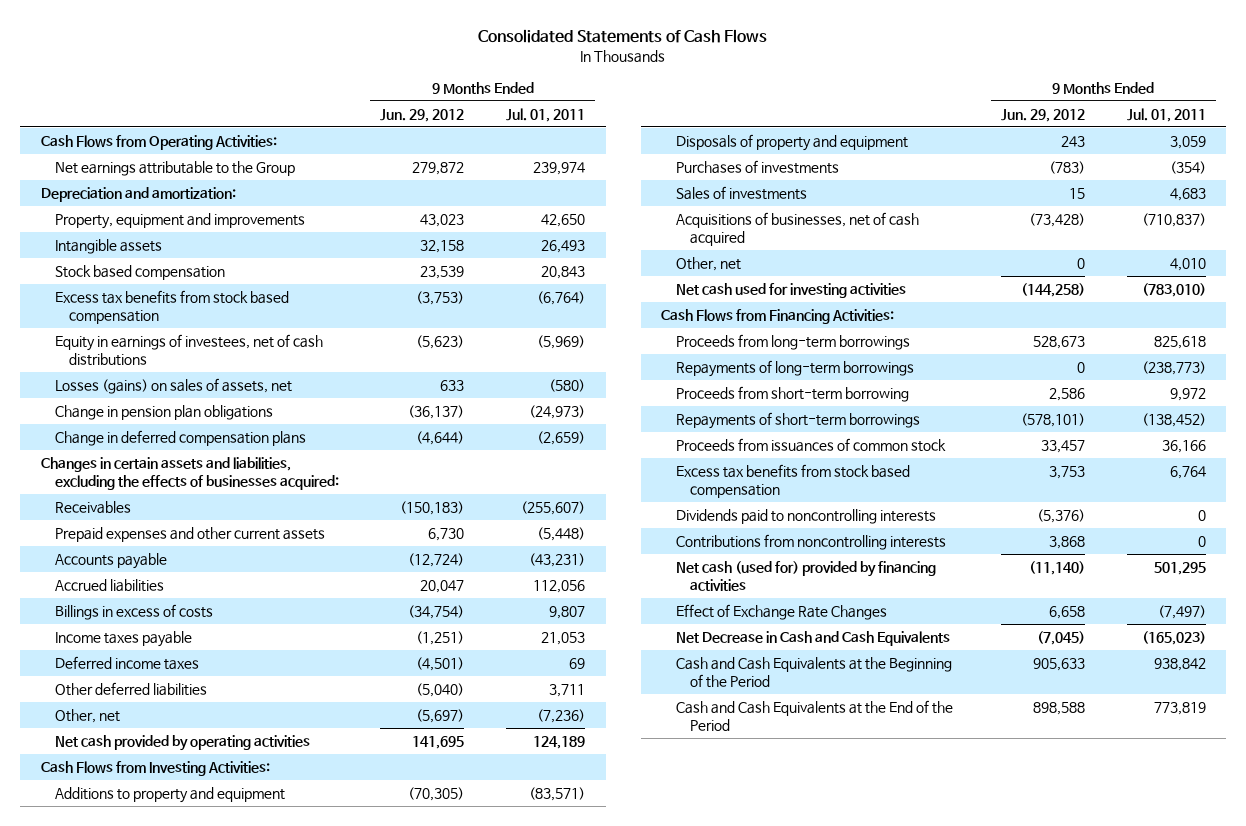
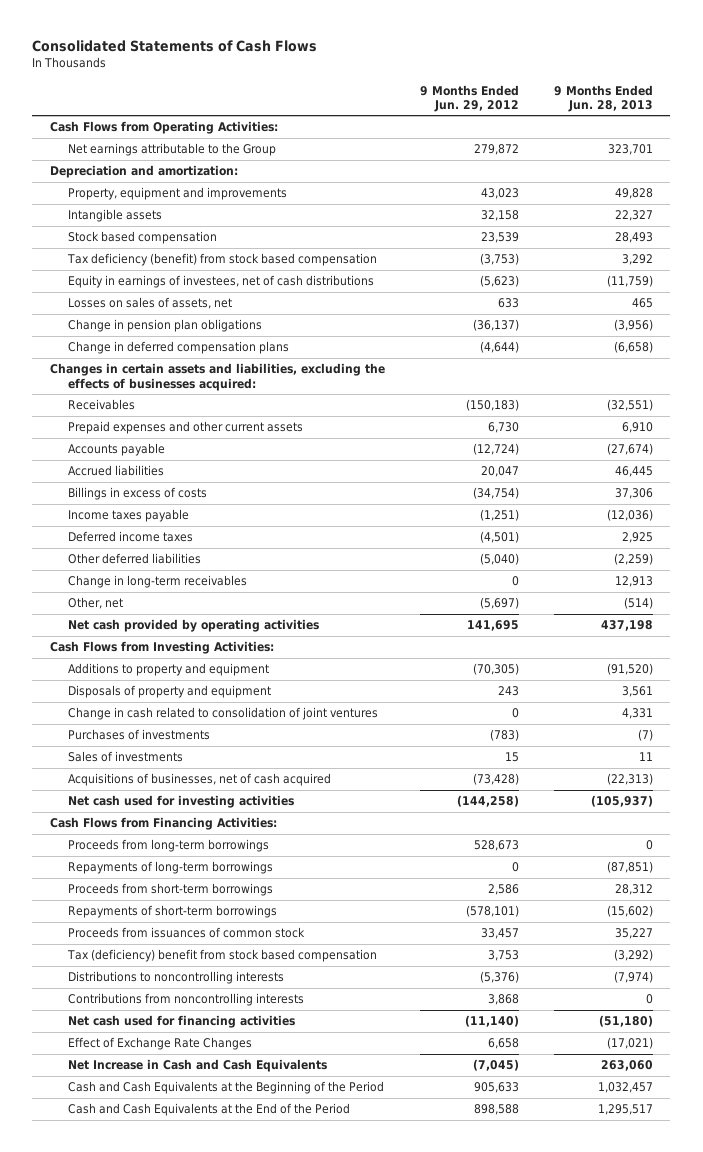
[505,107,585,122] Jul. 01, 2011 -> none
none -> [553,84,653,113] 9 Months Ended Jun. 28, 2013
[54,290,289,324] Excess tax benefits from stock based compensation -> [66,253,377,267] Tax deficiency (benefit) from stock based compensation
[54,378,292,395] Losses (gains) on sales of assets, net -> [67,297,232,310] Losses on sales of assets, net
none -> [67,575,247,589] Change in long-term receivables
none -> [67,707,378,721] Change in cash related to consolidation of joint ventures
[675,257,741,272] Other, net -> none
[675,386,909,403] Proceeds from short-term borrowing -> [67,883,273,897] Proceeds from short-term borrowings
[675,464,910,498] Excess tax benefits from stock based compensation -> [66,949,377,963] Tax (deficiency) benefit from stock based compensation
[675,509,936,525] Dividends paid to noncontrolling interests -> [67,971,284,985] Distributions to noncontrolling interests
[675,561,936,591] Net cash (used for) provided by financing activities -> [67,1015,295,1029] Net cash used for financing activities
[675,631,950,647] Net Decrease in Cash and Cash Equivalents -> [67,1059,327,1073] Net Increase in Cash and Cash Equivalents

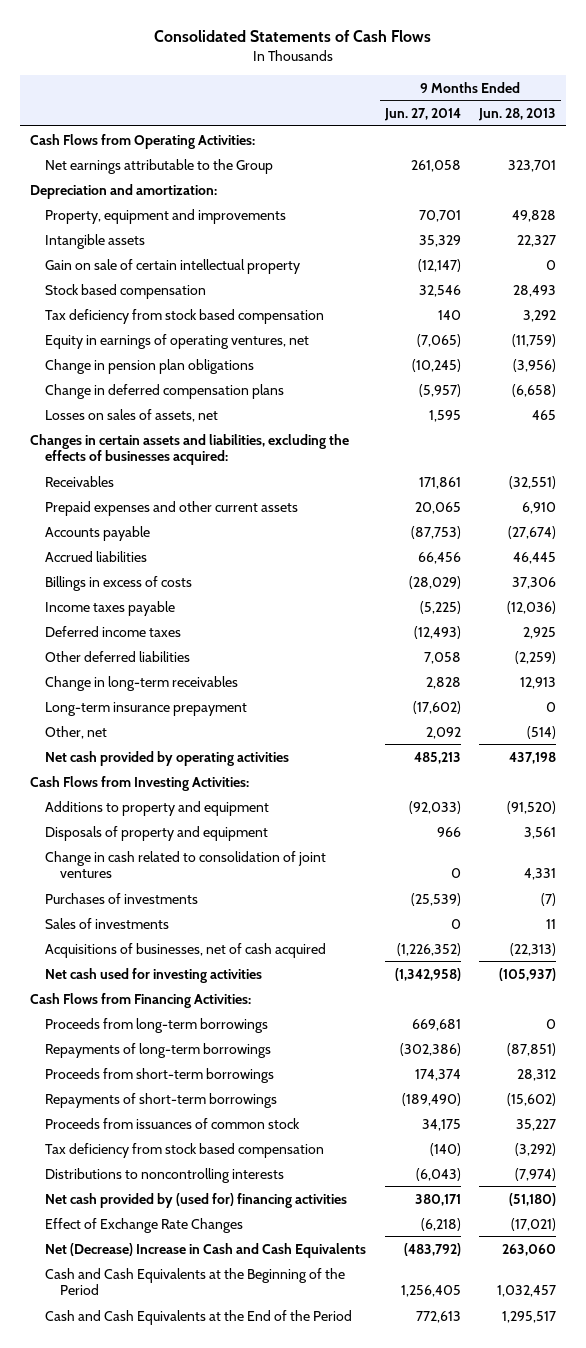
[419,84,519,113] 9 Months Ended Jun. 29, 2012 -> none
none -> [383,107,461,121] Jun. 27, 2014
none -> [44,258,300,274] Gain on sale of certain intellectual property
[66,253,377,267] Tax deficiency (benefit) from stock based compensation -> [44,308,324,324] Tax deficiency from stock based compensation
[67,275,374,289] Equity in earnings of investees, net of cash distributions -> [44,333,309,349] Equity in earnings of operating ventures, net
[67,297,232,310] Losses on sales of assets, net -> [44,408,218,422] Losses on sales of assets, net
none -> [44,701,247,716] Long-term insurance prepayment
[66,949,377,963] Tax (deficiency) benefit from stock based compensation -> [44,1142,324,1158] Tax deficiency from stock based compensation
[67,993,304,1007] Contributions from noncontrolling interests -> none
[67,1015,295,1029] Net cash used for financing activities -> [44,1192,347,1208] Net cash provided by (used for) financing activities
[67,1059,327,1073] Net Increase in Cash and Cash Equivalents -> [44,1242,366,1258] Net (Decrease) Increase in Cash and Cash Equivalents

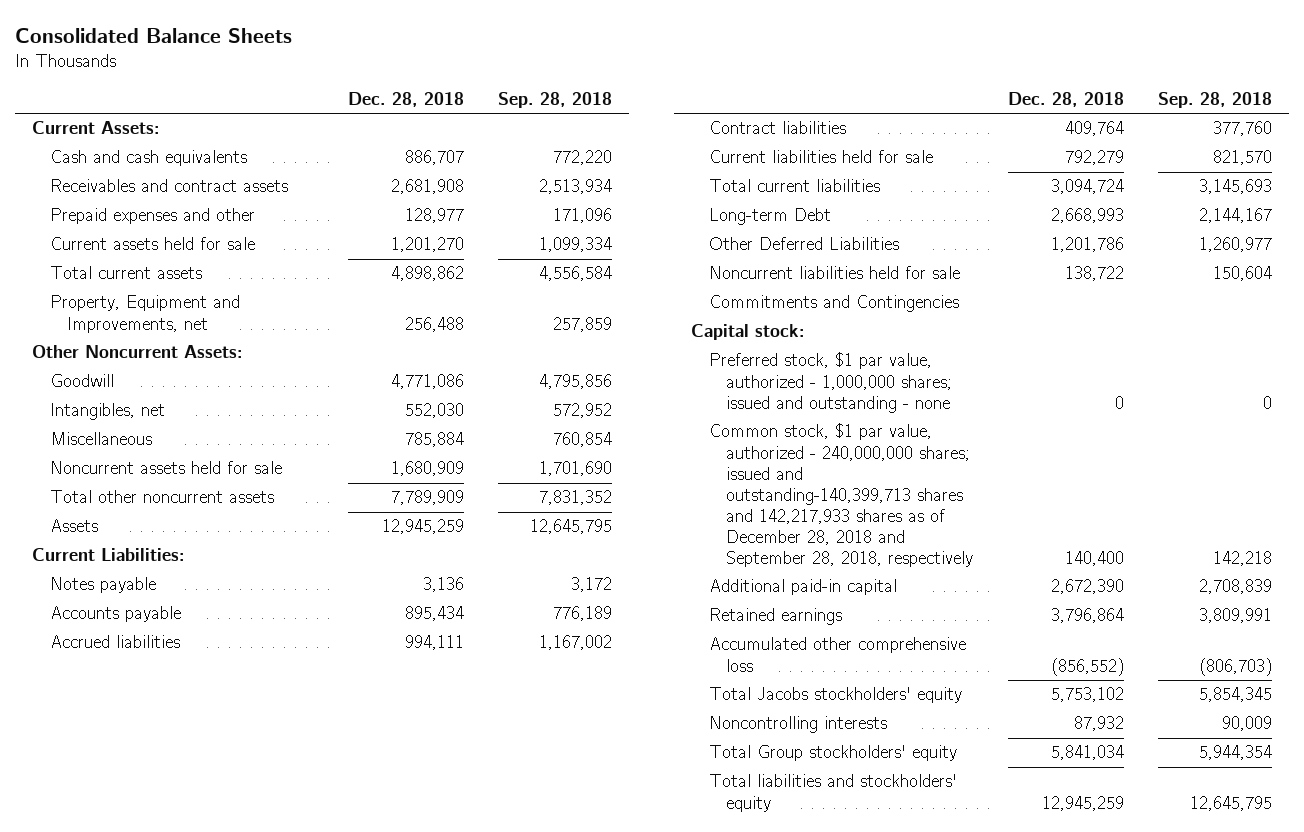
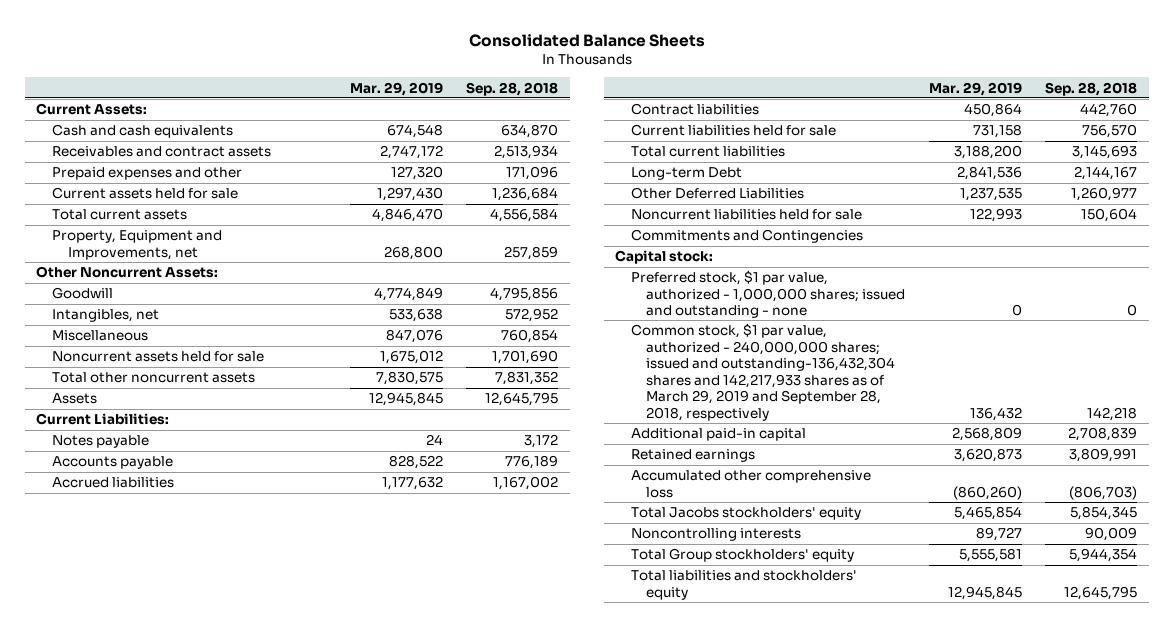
[348,91,465,107] Dec. 28, 2018 -> none
none -> [349,81,443,96] Mar. 29, 2019
[553,150,613,166] 772,220 -> [501,124,559,139] 634,870
[539,237,613,253] 1,099,334 -> [492,187,559,202] 1,236,684
[1212,121,1272,137] 377,760 -> [1080,103,1138,118] 442,760
[1212,150,1272,166] 821,570 -> [1082,124,1138,139] 756,570
[708,423,974,568] Common stock, $1 par value, authorized - 240,000,000 shares; issued and outstanding-140,399,713 shares and 142,217,933 shares as of December 28, 2018 and September 28, 2018, respectively -> [630,323,896,421] Common stock, $1 par value, authorized - 240,000,000 shares; issued and outstanding-136,432,304 shares and 142,217,933 shares as of March 29, 2019 and September 28, 2018, respectively

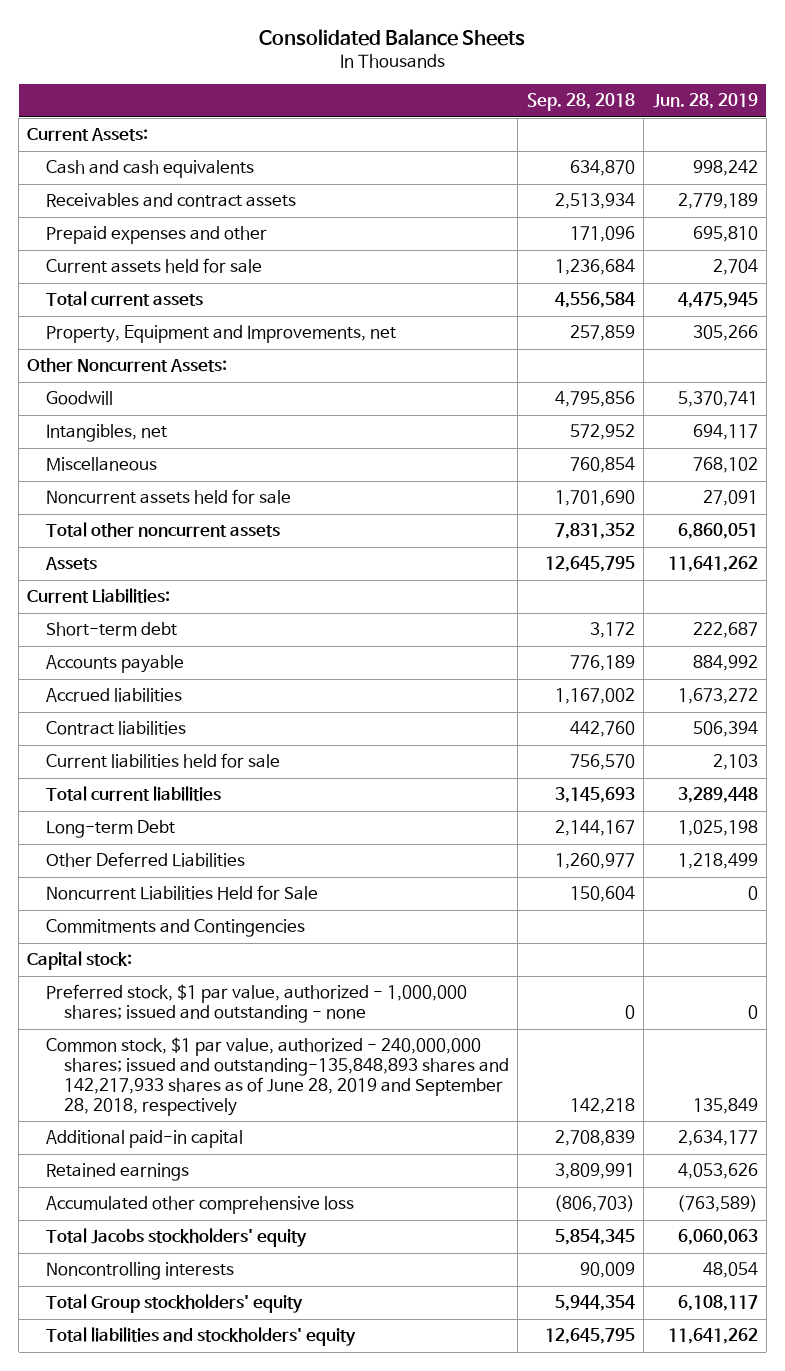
[349,81,443,96] Mar. 29, 2019 -> none
none -> [652,93,758,110] Jun. 28, 2019
[52,435,150,449] Notes payable -> [45,622,177,637] Short-term debt
[630,209,862,221] Noncurrent liabilities held for sale -> [45,885,318,901] Noncurrent Liabilities Held for Sale
[630,323,896,421] Common stock, $1 par value, authorized - 240,000,000 shares; issued and outstanding-136,432,304 shares and 142,217,933 shares as of March 29, 2019 and September 28, 2018, respectively -> [45,1037,510,1116] Common stock, $1 par value, authorized - 240,000,000 shares; issued and outstanding-135,848,893 shares and 142,217,933 shares as of June 28, 2019 and September 28, 2018, respectively

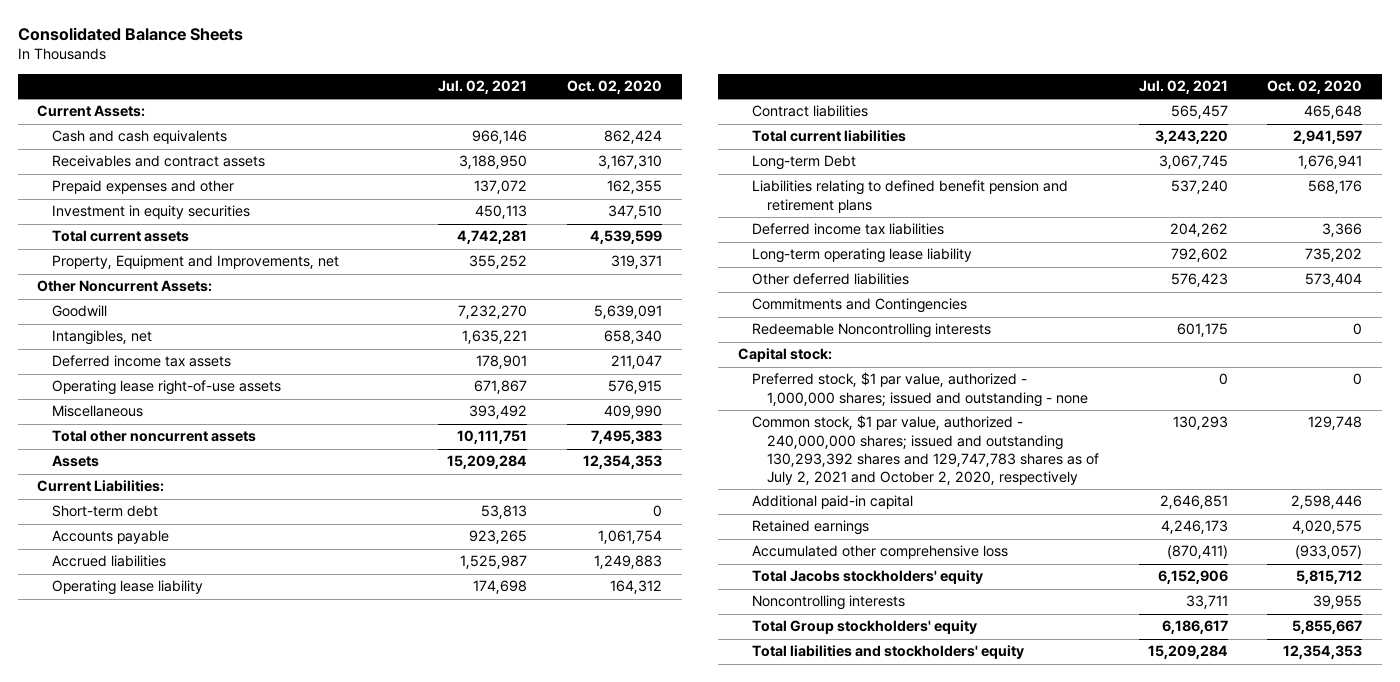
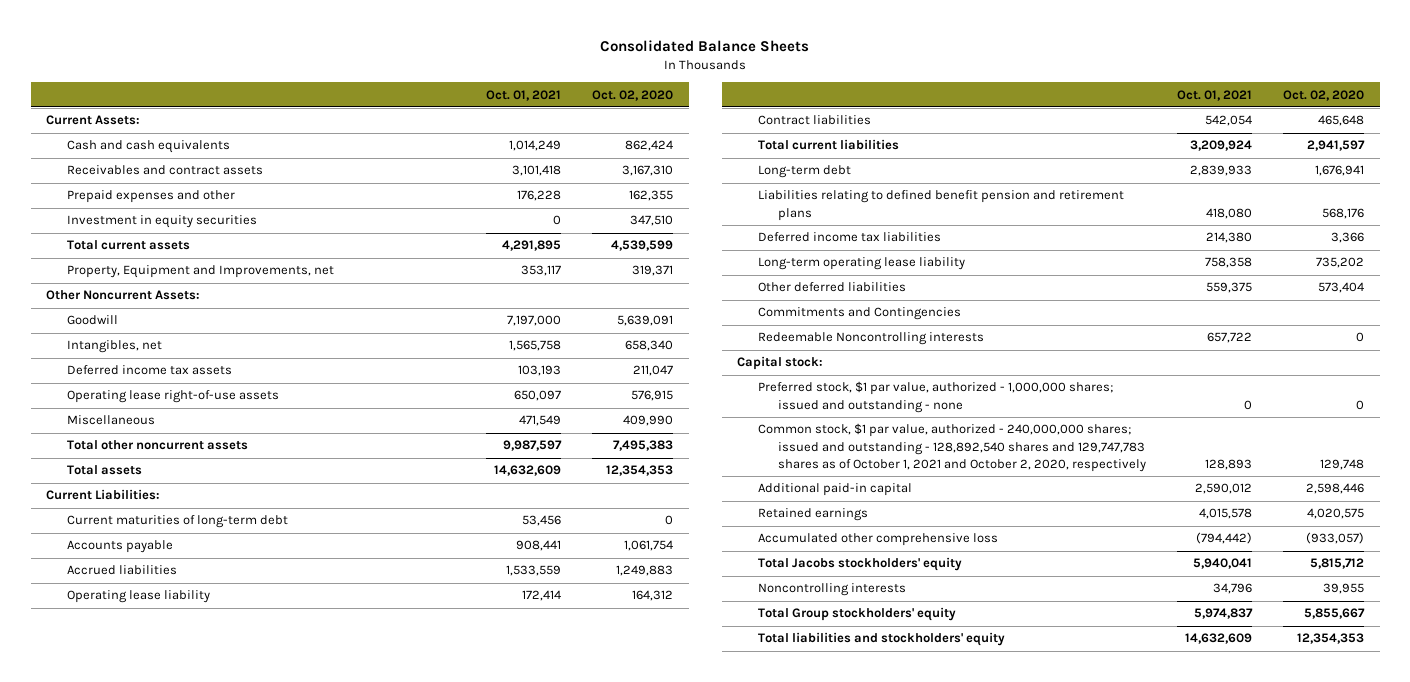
[438,80,528,95] Jul. 02, 2021 -> none
none -> [486,89,562,101] Oct. 01, 2021
[51,455,99,468] Assets -> [66,465,142,476] Total assets
[51,505,158,518] Short-term debt -> none
none -> [66,515,288,529] Current maturities of long-term debt
[752,155,857,171] Long-term Debt -> [757,165,851,179] Long-term debt
[752,415,1099,485] Common stock, $1 par value, authorized - 240,000,000 shares; issued and outstanding 130,293,392 shares and 129,747,783 shares as of July 2, 2021 and October 2, 2020, respectively -> [757,423,1146,472] Common stock, $1 par value, authorized - 240,000,000 shares; issued and outstanding - 128,892,540 shares and 129,747,783 shares as of October 1, 2021 and October 2, 2020, respectively

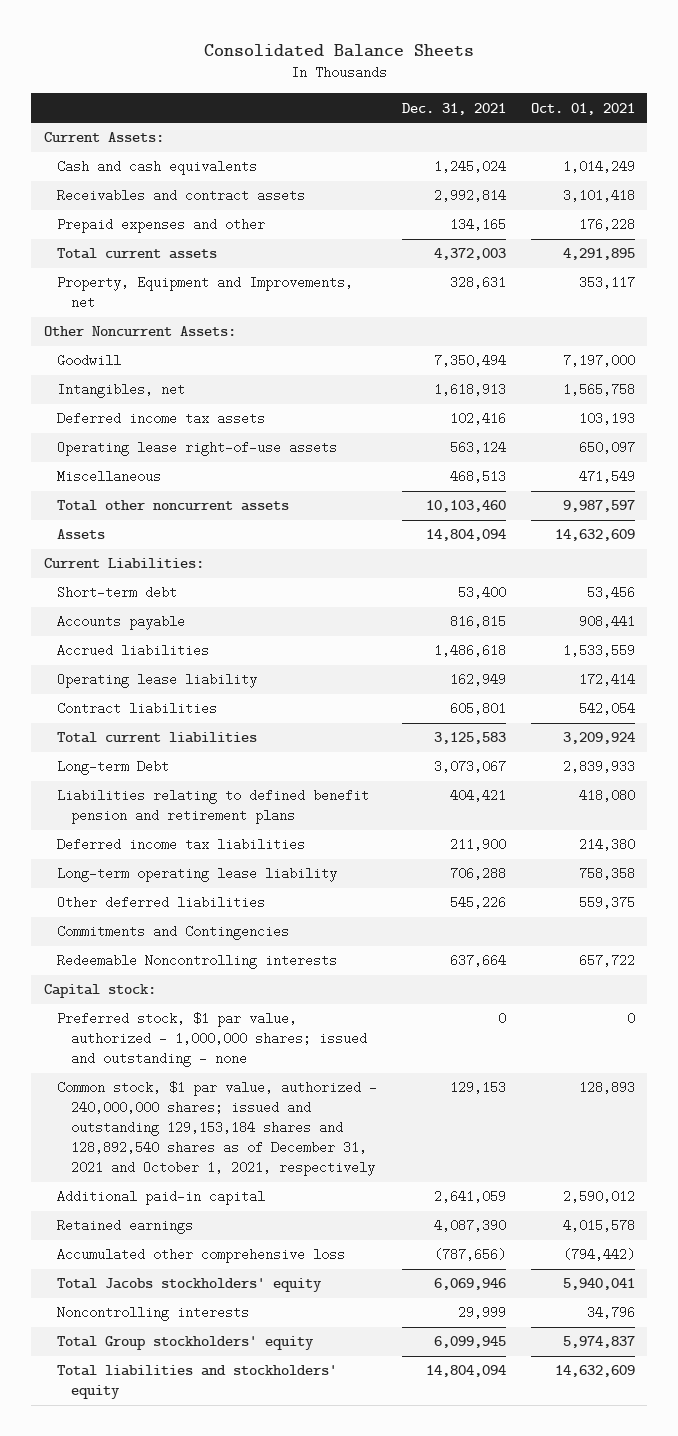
[592,89,674,101] Oct. 02, 2020 -> none
none -> [402,102,507,115] Dec. 31, 2021
[66,215,257,229] Investment in equity securities -> none
[66,465,142,476] Total assets -> [57,529,106,540] Assets
[66,515,288,529] Current maturities of long-term debt -> [57,586,178,600] Short-term debt
[757,165,851,179] Long-term debt -> [57,760,170,776] Long-term Debt
[757,423,1146,472] Common stock, $1 par value, authorized - 240,000,000 shares; issued and outstanding - 128,892,540 shares and 129,747,783 shares as of October 1, 2021 and October 2, 2020, respectively -> [57,1081,378,1176] Common stock, $1 par value, authorized - 240,000,000 shares; issued and outstanding 129,153,184 shares and 128,892,540 shares as of December 31, 2021 and October 1, 2021, respectively

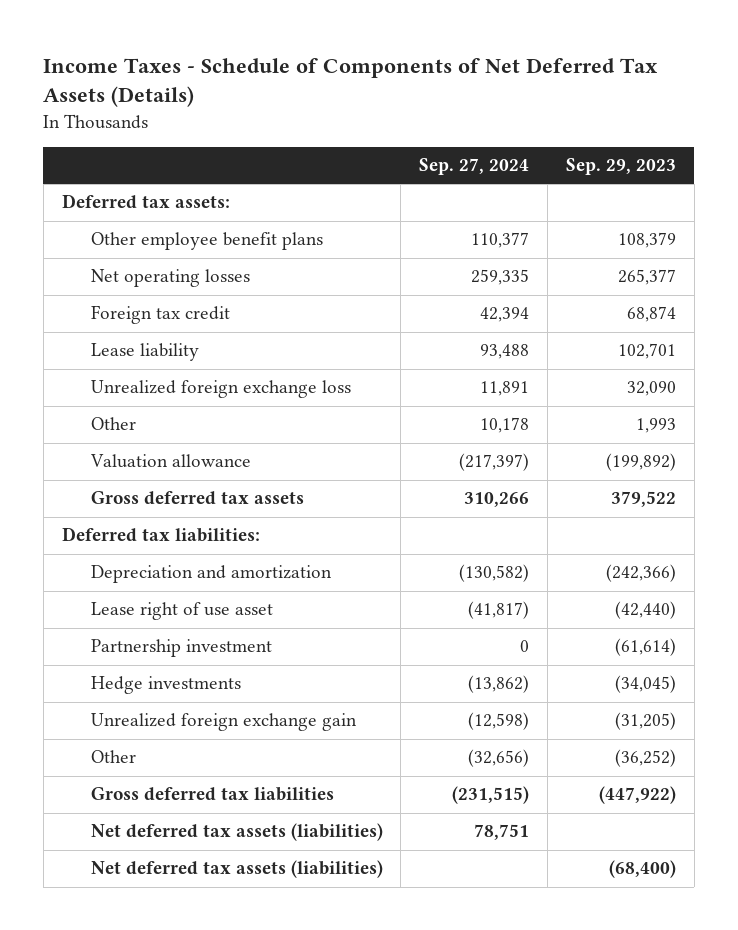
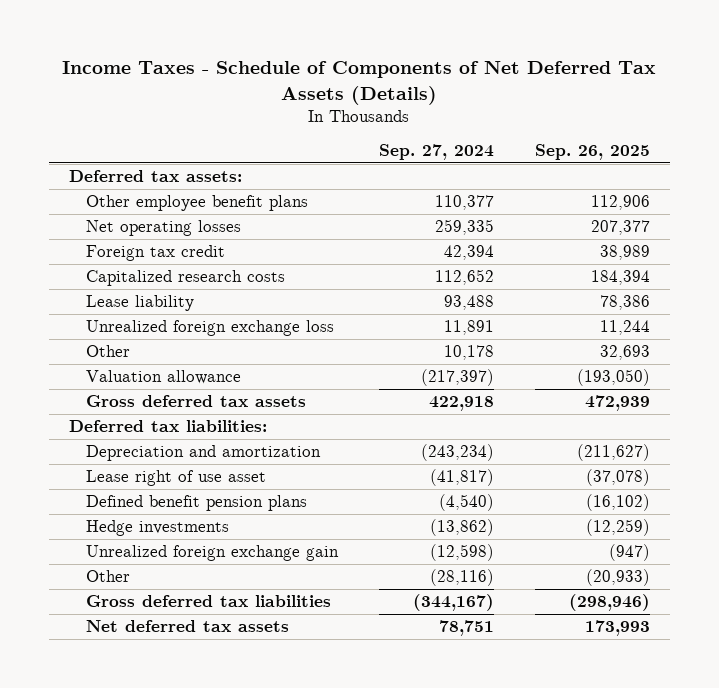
[566,158,677,176] Sep. 29, 2023 -> none
none -> [534,144,650,161] Sep. 26, 2025
none -> [86,269,286,286] Capitalized research costs
[464,492,530,508] 310,266 -> [428,395,494,411] 422,918
[459,564,530,583] (130,582) -> [420,443,494,461] (243,234)
[90,639,272,658] Partnership investment -> none
none -> [86,494,308,511] Defined benefit pension plans
[90,860,383,879] Net deferred tax assets (liabilities) -> none
[468,749,530,768] (32,656) -> [429,568,494,586] (28,116)
[452,786,530,805] (231,515) -> [412,593,494,611] (344,167)
[90,823,383,842] Net deferred tax assets (liabilities) -> [86,619,290,632] Net deferred tax assets

